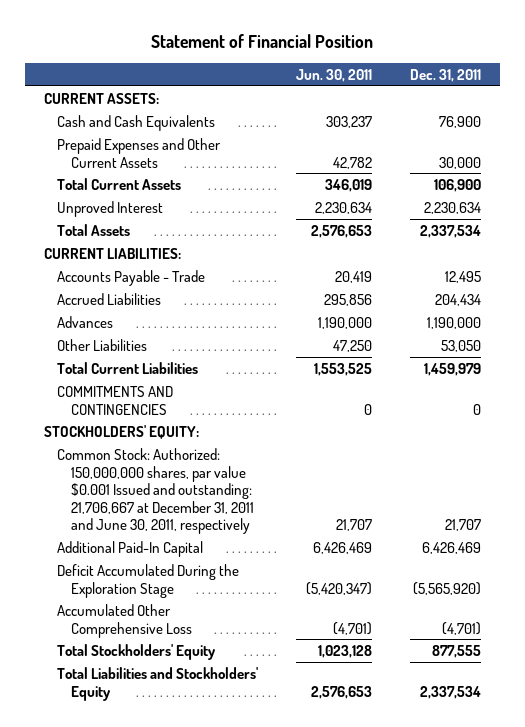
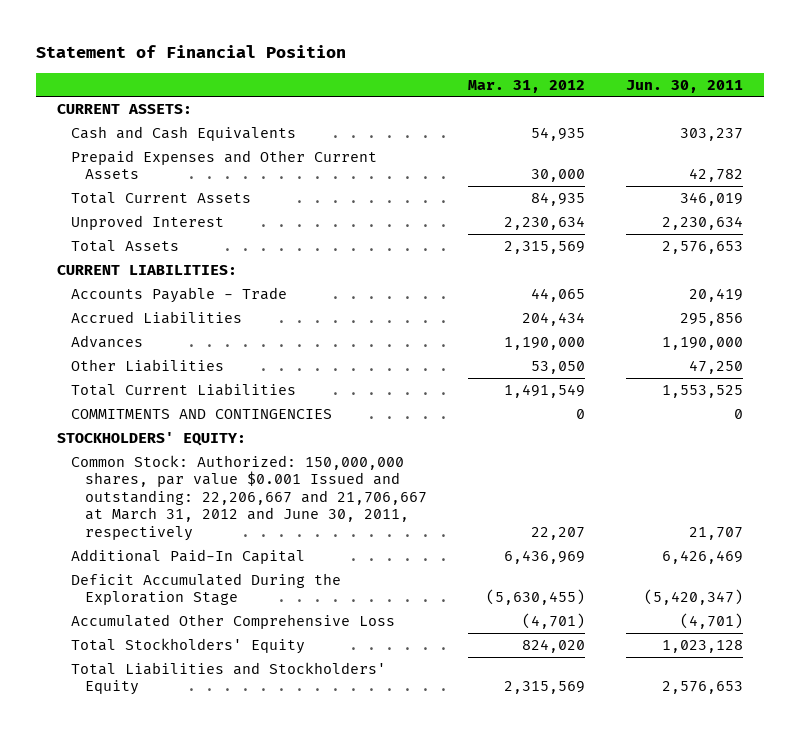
[410,68,482,82] Dec. 31, 2011 -> none
none -> [468,79,586,93] Mar. 31, 2012
[57,447,254,535] Common Stock: Authorized: 150,000,000 shares, par value $0.001 Issued and outstanding: 21,706,667 at December 31, 2011 and June 30, 2011, respectively -> [70,454,428,541] Common Stock: Authorized: 150,000,000 shares, par value $0.001 Issued and outstanding: 22,206,667 and 21,706,667 at March 31, 2012 and June 30, 2011, respectively

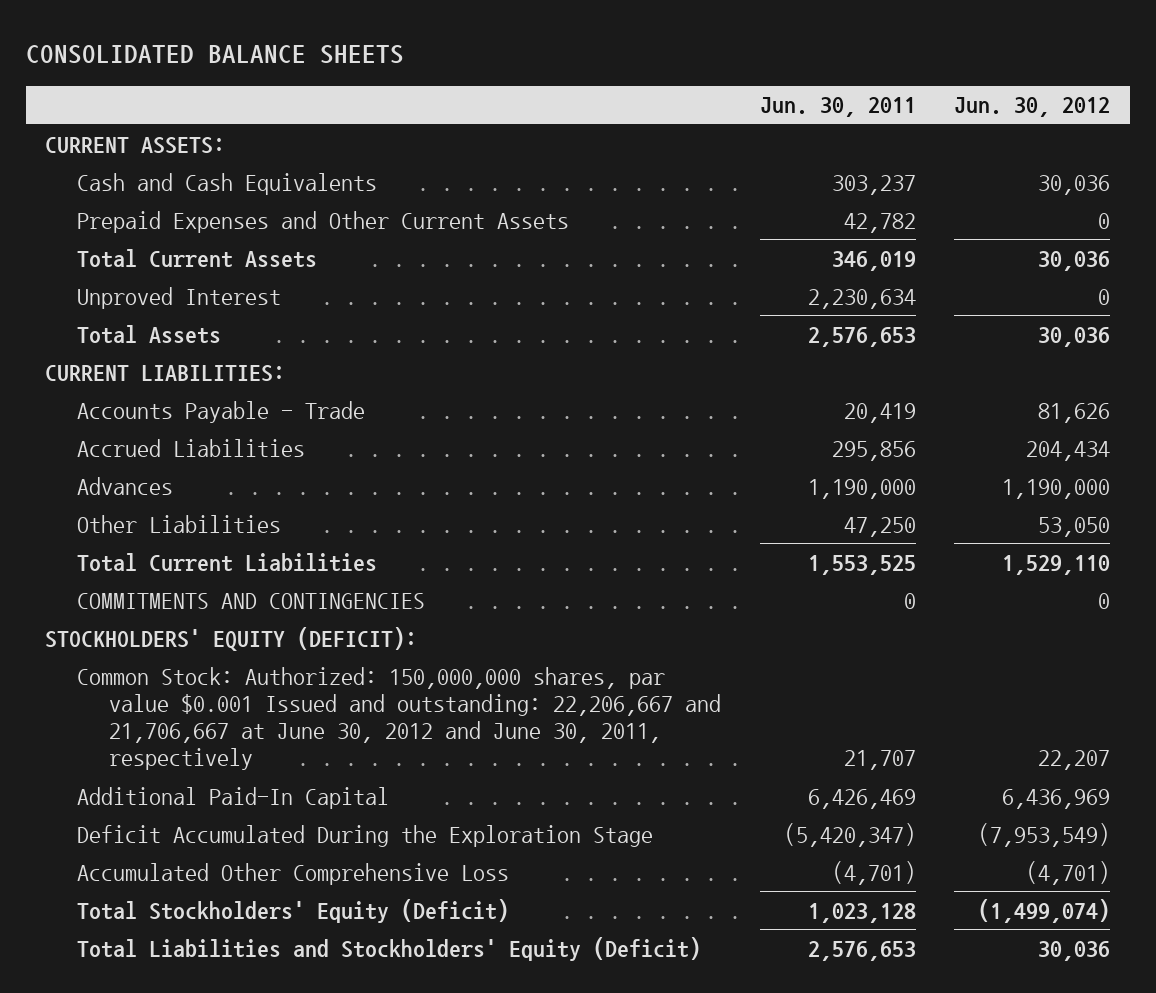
[36,45,347,59] Statement of Financial Position -> [26,45,405,65] CONSOLIDATED BALANCE SHEETS
[468,79,586,93] Mar. 31, 2012 -> none
none -> [954,97,1111,118] Jun. 30, 2012
[56,431,246,446] STOCKHOLDERS' EQUITY: -> [45,626,418,651] STOCKHOLDERS' EQUITY (DEFICIT):
[70,454,428,541] Common Stock: Authorized: 150,000,000 shares, par value $0.001 Issued and outstanding: 22,206,667 and 21,706,667 at March 31, 2012 and June 30, 2011, respectively -> [77,666,722,771] Common Stock: Authorized: 150,000,000 shares, par value $0.001 Issued and outstanding: 22,206,667 and 21,706,667 at June 30, 2012 and June 30, 2011, respectively
[70,637,305,654] Total Stockholders' Equity -> [77,898,510,923] Total Stockholders' Equity (Deficit)
[70,661,386,696] Total Liabilities and Stockholders' Equity -> [77,936,702,961] Total Liabilities and Stockholders' Equity (Deficit)

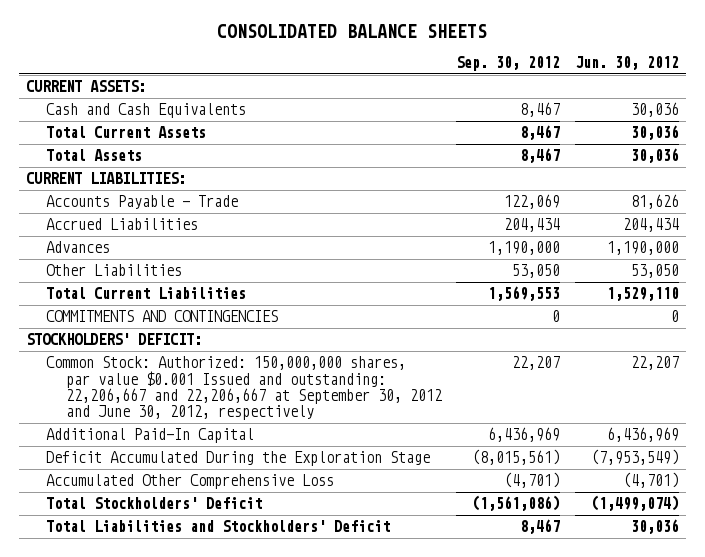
[759,97,916,118] Jun. 30, 2011 -> none
none -> [456,56,561,72] Sep. 30, 2012
[77,210,570,233] Prepaid Expenses and Other Current Assets -> none
[77,286,282,309] Unproved Interest -> none
[45,626,418,651] STOCKHOLDERS' EQUITY (DEFICIT): -> [25,333,202,346] STOCKHOLDERS' DEFICIT:
[77,666,722,771] Common Stock: Authorized: 150,000,000 shares, par value $0.001 Issued and outstanding: 22,206,667 and 21,706,667 at June 30, 2012 and June 30, 2011, respectively -> [45,356,442,421] Common Stock: Authorized: 150,000,000 shares, par value $0.001 Issued and outstanding: 22,206,667 and 22,206,667 at September 30, 2012 and June 30, 2012, respectively
[77,898,510,923] Total Stockholders' Equity (Deficit) -> [45,497,262,510] Total Stockholders' Deficit
[77,936,702,961] Total Liabilities and Stockholders' Equity (Deficit) -> [45,520,390,533] Total Liabilities and Stockholders' Deficit

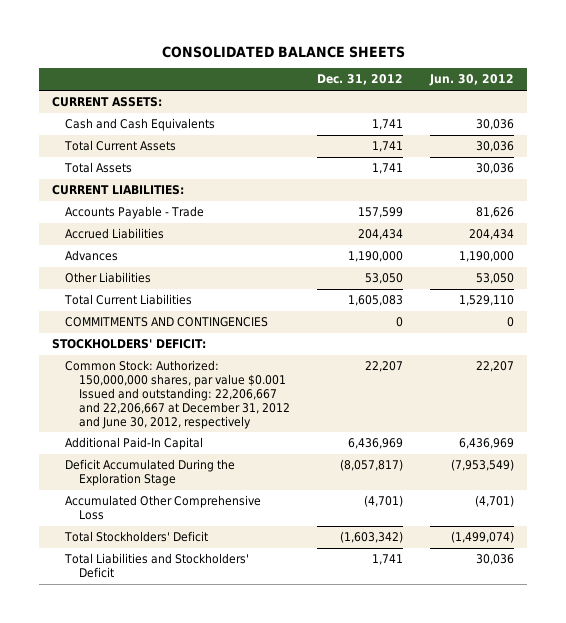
[456,56,561,72] Sep. 30, 2012 -> none
none -> [316,74,403,86] Dec. 31, 2012
[45,356,442,421] Common Stock: Authorized: 150,000,000 shares, par value $0.001 Issued and outstanding: 22,206,667 and 22,206,667 at September 30, 2012 and June 30, 2012, respectively -> [65,360,290,429] Common Stock: Authorized: 150,000,000 shares, par value $0.001 Issued and outstanding: 22,206,667 and 22,206,667 at December 31, 2012 and June 30, 2012, respectively

